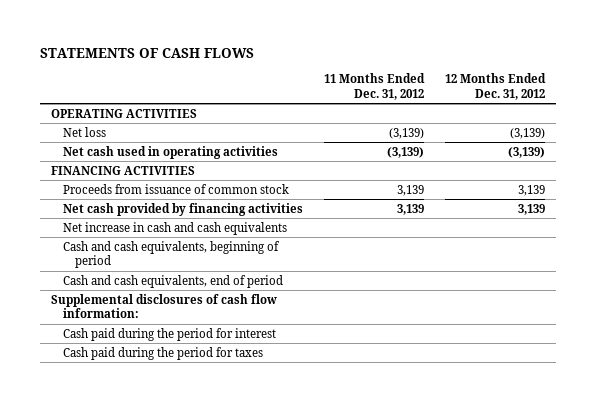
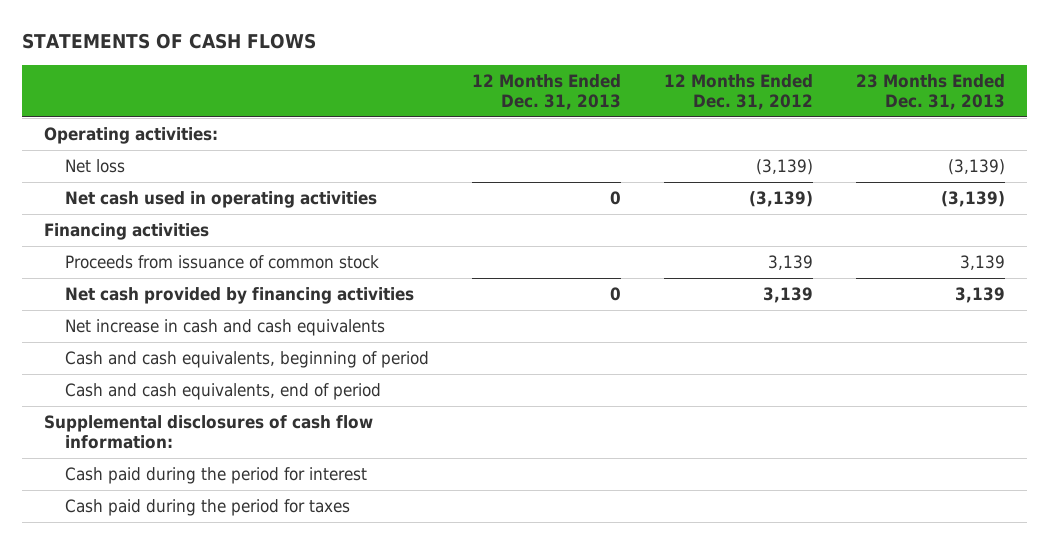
[324,73,426,101] 11 Months Ended Dec. 31, 2012 -> none
none -> [472,73,622,110] 12 Months Ended Dec. 31, 2013
none -> [856,73,1006,110] 23 Months Ended Dec. 31, 2013
[50,108,197,118] OPERATING ACTIVITIES -> [43,127,218,145] Operating activities:
[50,165,195,175] FINANCING ACTIVITIES -> [43,223,209,241] Financing activities

